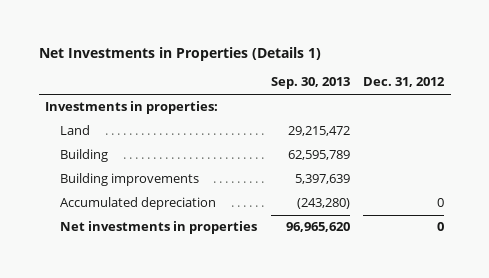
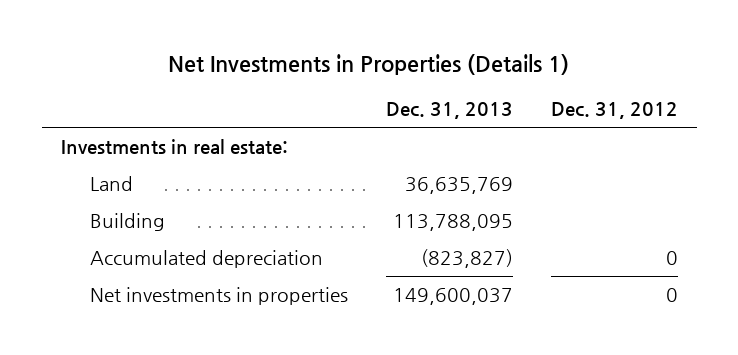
[270,77,350,90] Sep. 30, 2013 -> none
none -> [385,102,513,120] Dec. 31, 2013
[45,101,219,115] Investments in properties: -> [60,139,288,155] Investments in real estate:
[60,173,200,187] Building improvements -> none

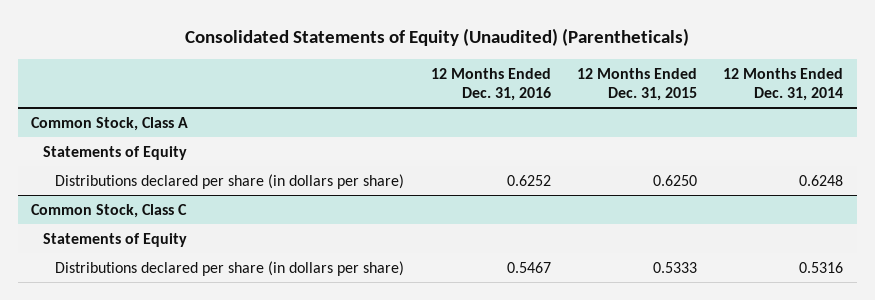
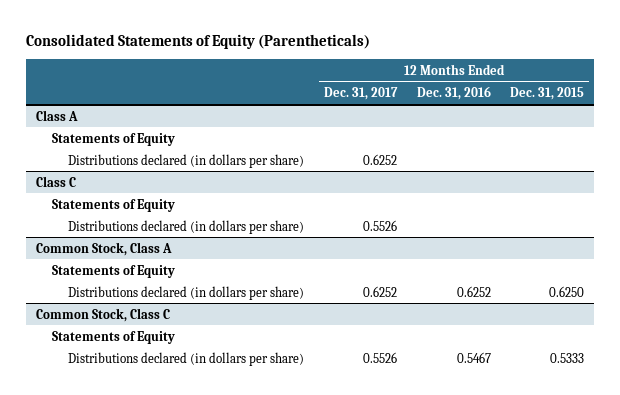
[185,28,690,47] Consolidated Statements of Equity (Unaudited) (Parentheticals) -> [26,34,371,50] Consolidated Statements of Equity (Parentheticals)
[723,68,844,102] 12 Months Ended Dec. 31, 2014 -> none
none -> [323,87,398,101] Dec. 31, 2017
none -> [36,109,79,121] Class A
none -> [52,132,176,146] Statements of Equity
none -> [68,153,305,168] Distributions declared (in dollars per share)
none -> [36,175,77,187] Class C
none -> [52,198,176,212] Statements of Equity
none -> [68,219,305,234] Distributions declared (in dollars per share)
[55,173,405,189] Distributions declared per share (in dollars per share) -> [68,285,305,300] Distributions declared (in dollars per share)
[55,260,405,276] Distributions declared per share (in dollars per share) -> [68,351,305,366] Distributions declared (in dollars per share)

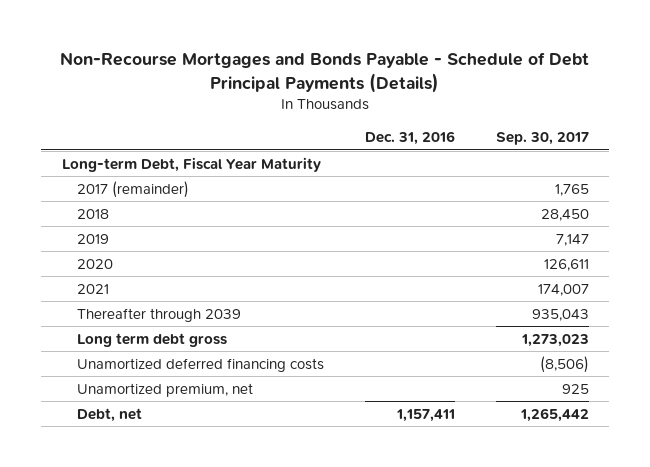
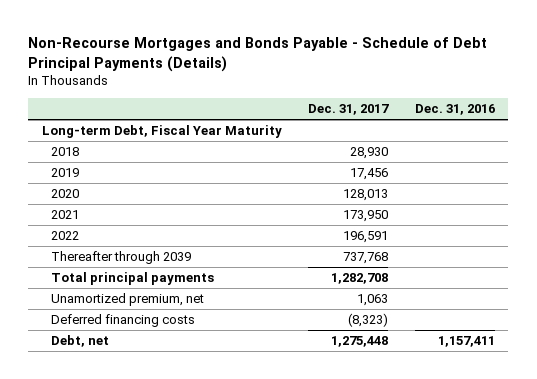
[495,132,589,146] Sep. 30, 2017 -> none
none -> [308,104,390,116] Dec. 31, 2017
[77,180,190,198] 2017 (remainder) -> none
none -> [50,231,79,241] 2022
[77,357,325,372] Unamortized deferred financing costs -> none
[77,332,228,347] Long term debt gross -> [50,272,214,286] Total principal payments
none -> [50,314,195,328] Deferred financing costs

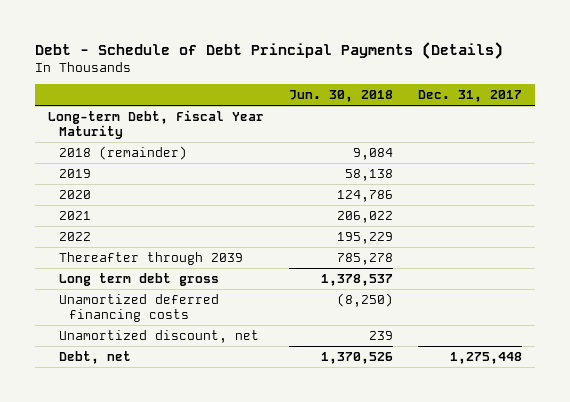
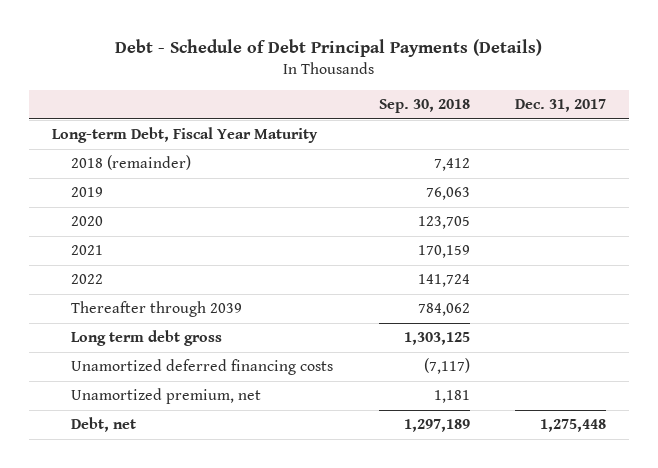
[289,90,394,103] Jun. 30, 2018 -> none
none -> [378,99,470,114] Sep. 30, 2018
[58,329,259,343] Unamortized discount, net -> [70,388,261,405] Unamortized premium, net

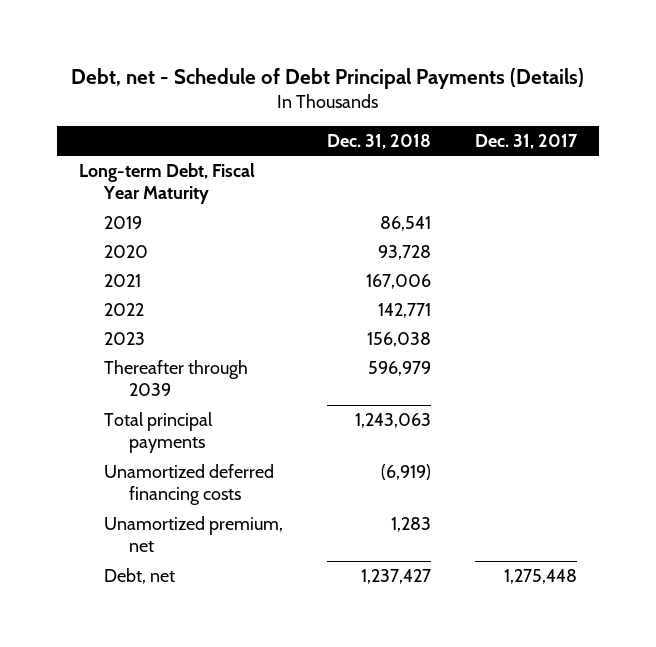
[115,39,543,58] Debt - Schedule of Debt Principal Payments (Details) -> [70,68,584,90] Debt, net - Schedule of Debt Principal Payments (Details)
[378,99,470,114] Sep. 30, 2018 -> none
none -> [326,133,431,149] Dec. 31, 2018
[70,155,191,171] 2018 (remainder) -> none
none -> [103,331,145,345] 2023
[70,330,222,347] Long term debt gross -> [103,411,213,454] Total principal payments

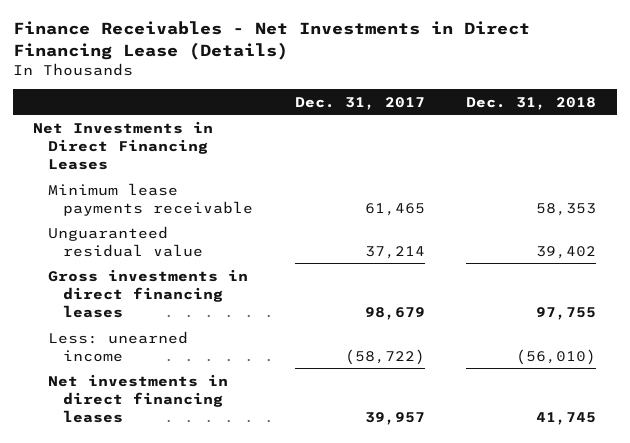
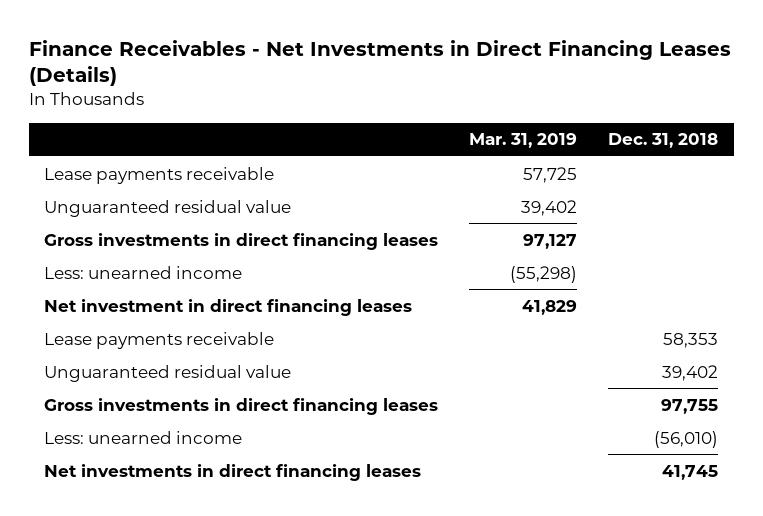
[12,21,530,61] Finance Receivables - Net Investments in Direct Financing Lease (Details) -> [28,39,731,87] Finance Receivables - Net Investments in Direct Financing Leases (Details)
[294,96,425,110] Dec. 31, 2017 -> none
none -> [469,133,578,149] Mar. 31, 2019
none -> [44,166,275,184] Lease payments receivable
none -> [44,199,292,217] Unguaranteed residual value
none -> [44,232,439,250] Gross investments in direct financing leases
none -> [44,265,243,279] Less: unearned income
[33,120,214,171] Net Investments in Direct Financing Leases -> [44,298,413,316] Net investment in direct financing leases
[48,182,254,216] Minimum lease payments receivable -> [44,331,275,349] Lease payments receivable

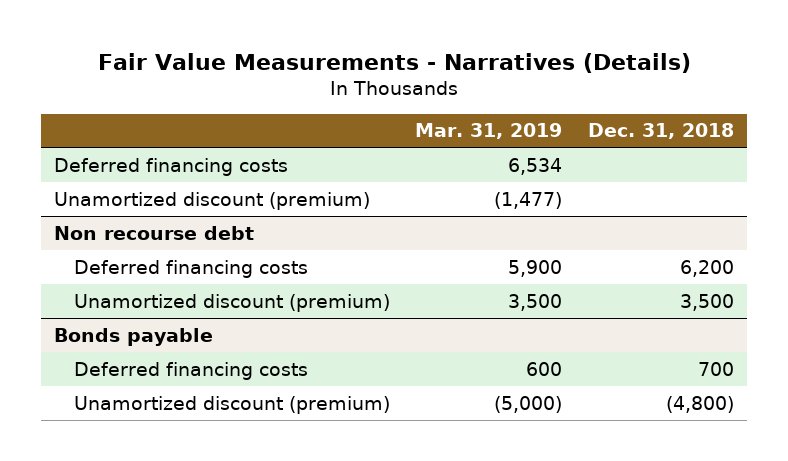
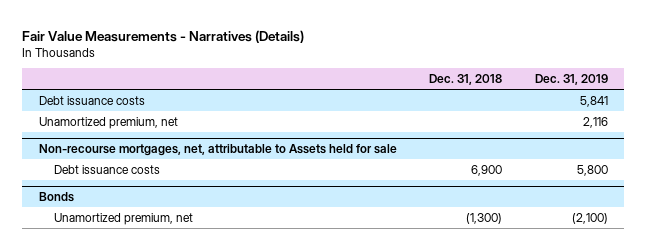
[415,123,563,140] Mar. 31, 2019 -> none
none -> [534,74,608,86] Dec. 31, 2019
[73,293,390,312] Unamortized discount (premium) -> none
[73,361,308,380] Deferred financing costs -> none
[54,157,289,176] Deferred financing costs -> [38,95,145,105] Debt issuance costs
[54,191,371,210] Unamortized discount (premium) -> [38,116,178,129] Unamortized premium, net
[54,225,255,240] Non recourse debt -> [38,144,397,157] Non-recourse mortgages, net, attributable to Assets held for sale
[73,259,308,278] Deferred financing costs -> [54,164,161,174] Debt issuance costs
[679,259,734,277] 6,200 -> [471,164,503,176] 6,900
[54,327,214,346] Bonds payable -> [38,192,74,203] Bonds
[73,395,390,414] Unamortized discount (premium) -> [54,212,194,225] Unamortized premium, net
[665,395,734,413] (4,800) -> [466,212,503,224] (1,300)

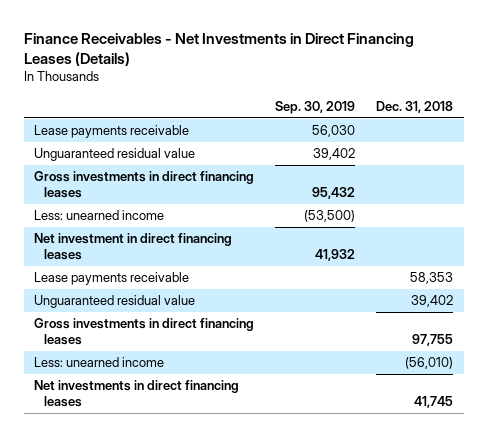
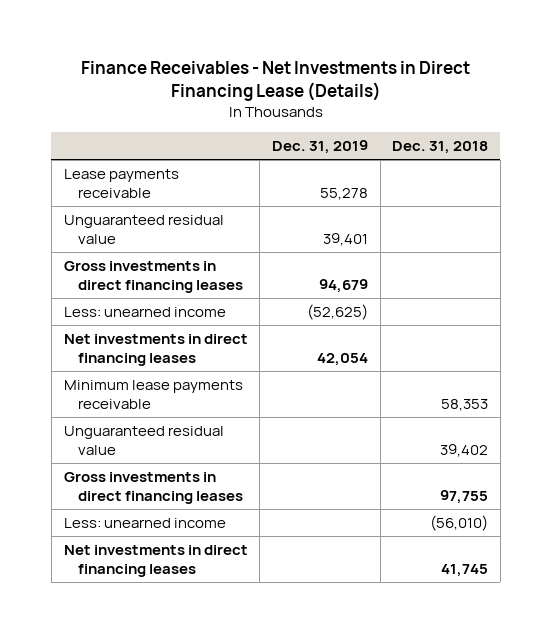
[23,32,414,66] Finance Receivables - Net Investments in Direct Financing Leases (Details) -> [80,61,470,102] Finance Receivables - Net Investments in Direct Financing Lease (Details)
[275,100,356,114] Sep. 30, 2019 -> none
none -> [271,140,368,155] Dec. 31, 2019
[34,233,233,261] Net investment in direct financing leases -> [63,333,248,366] Net investments in direct financing leases
[34,272,190,286] Lease payments receivable -> [63,379,243,409] Minimum lease payments receivable

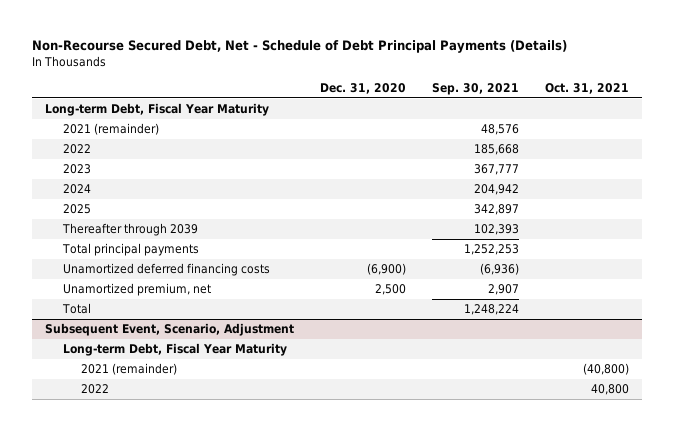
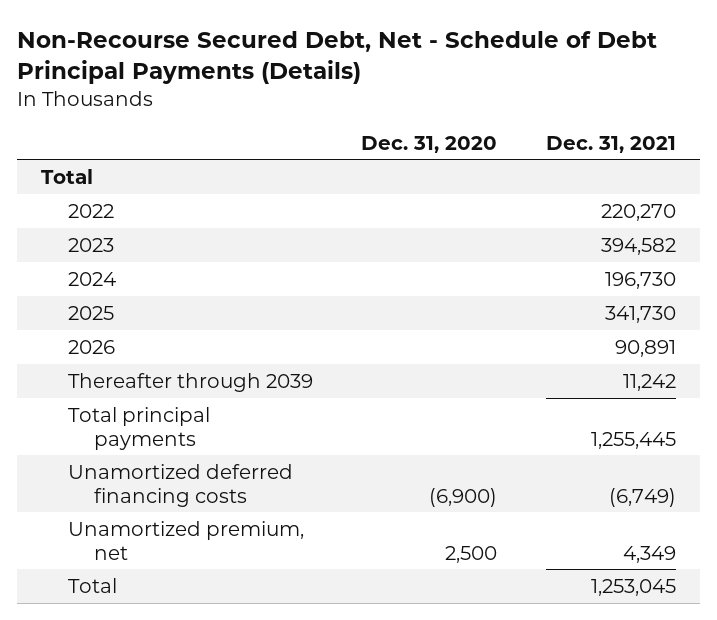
[431,82,519,95] Sep. 30, 2021 -> none
[544,82,629,94] Oct. 31, 2021 -> none
none -> [545,135,676,153] Dec. 31, 2021
[63,123,160,136] 2021 (remainder) -> none
[45,103,270,117] Long-term Debt, Fiscal Year Maturity -> [41,168,94,184] Total
none -> [67,339,115,354] 2026
[45,323,295,337] Subsequent Event, Scenario, Adjustment -> none
[63,343,288,357] Long-term Debt, Fiscal Year Maturity -> none
[81,363,178,376] 2021 (remainder) -> none
[81,384,110,395] 2022 -> none

